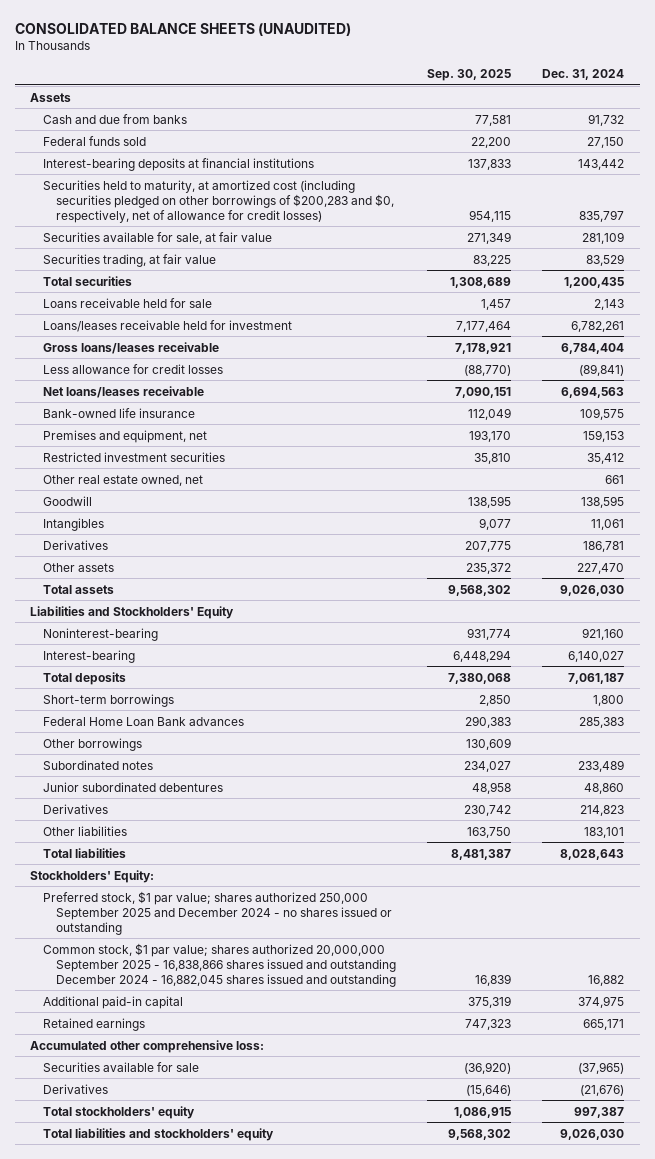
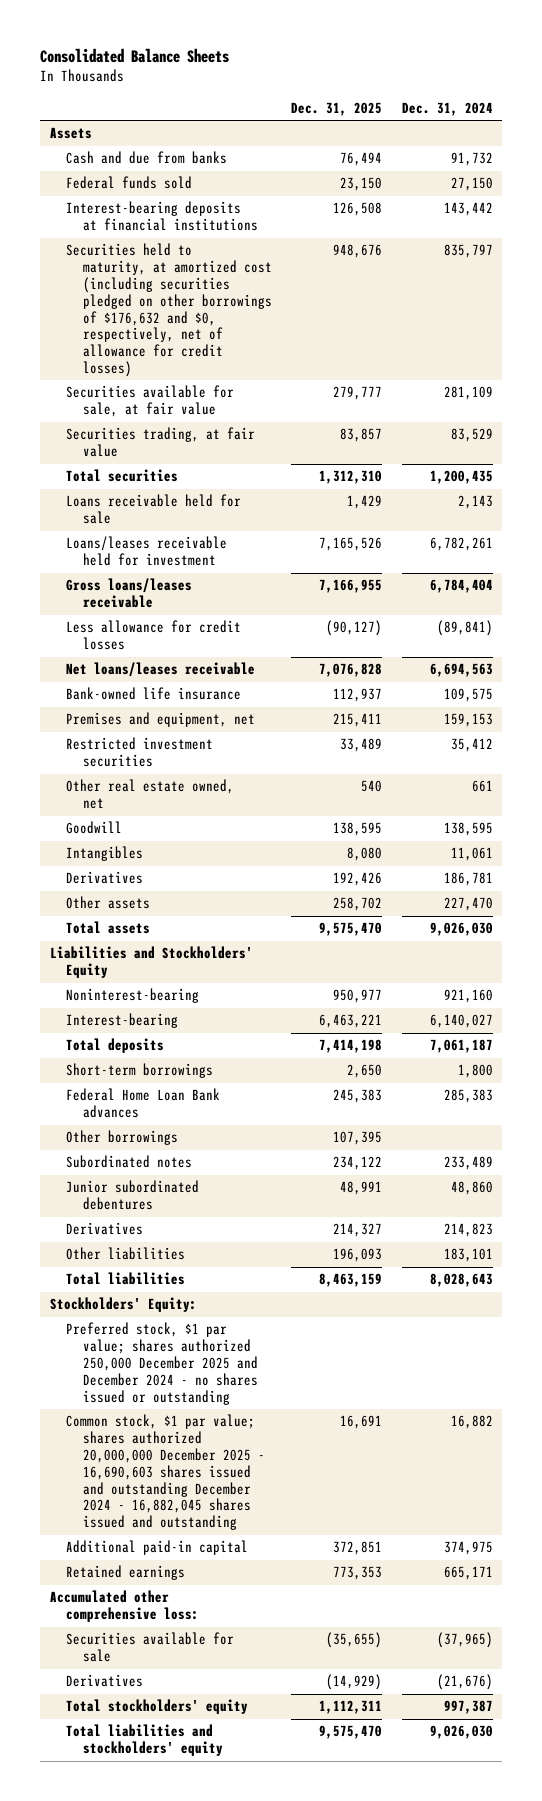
[14,22,351,36] CONSOLIDATED BALANCE SHEETS (UNAUDITED) -> [39,48,229,64] Consolidated Balance Sheets
[427,69,512,82] Sep. 30, 2025 -> none
none -> [291,101,383,116] Dec. 31, 2025
[43,179,395,223] Securities held to maturity, at amortized cost (including securities pledged on other borrowings of $200,283 and $0, respectively, net of allowance for credit losses) -> [66,243,272,378] Securities held to maturity, at amortized cost (including securities pledged on other borrowings of $176,632 and $0, respectively, net of allowance for credit losses)
[43,890,393,935] Preferred stock, $1 par value; shares authorized 250,000 September 2025 and December 2024 - no shares issued or outstanding -> [66,1322,258,1405] Preferred stock, $1 par value; shares authorized 250,000 December 2025 and December 2024 - no shares issued or outstanding
[43,942,397,987] Common stock, $1 par value; shares authorized 20,000,000 September 2025 - 16,838,866 shares issued and outstanding December 2024 - 16,882,045 shares issued and outstanding -> [66,1414,265,1531] Common stock, $1 par value; shares authorized 20,000,000 December 2025 - 16,690,603 shares issued and outstanding December 2024 - 16,882,045 shares issued and outstanding

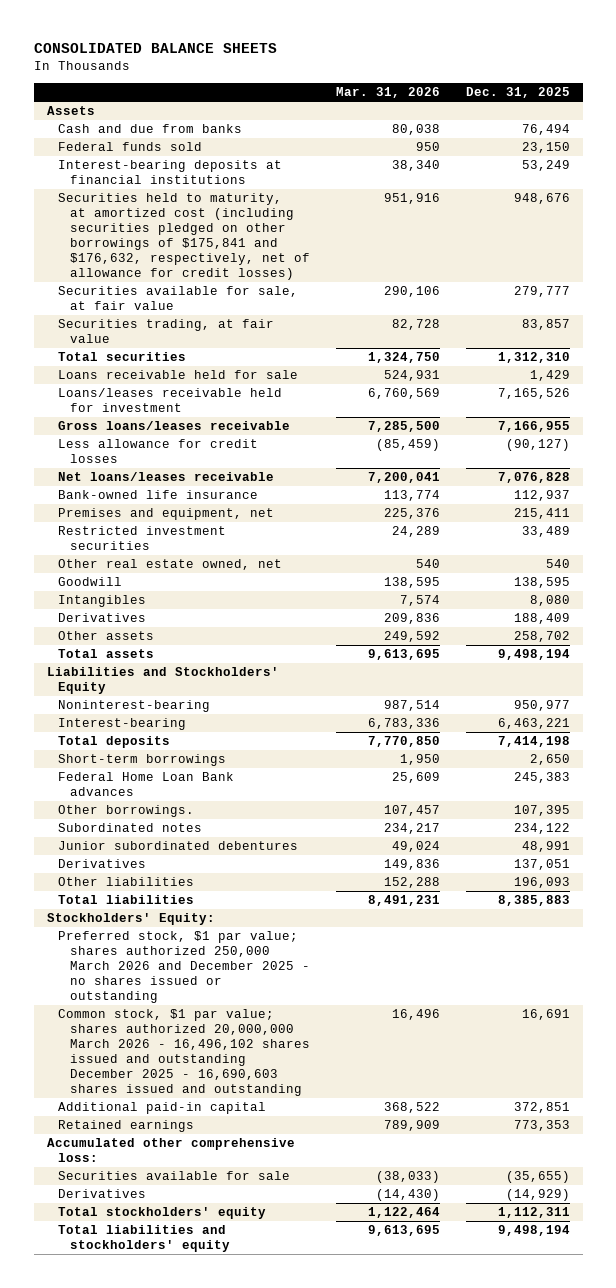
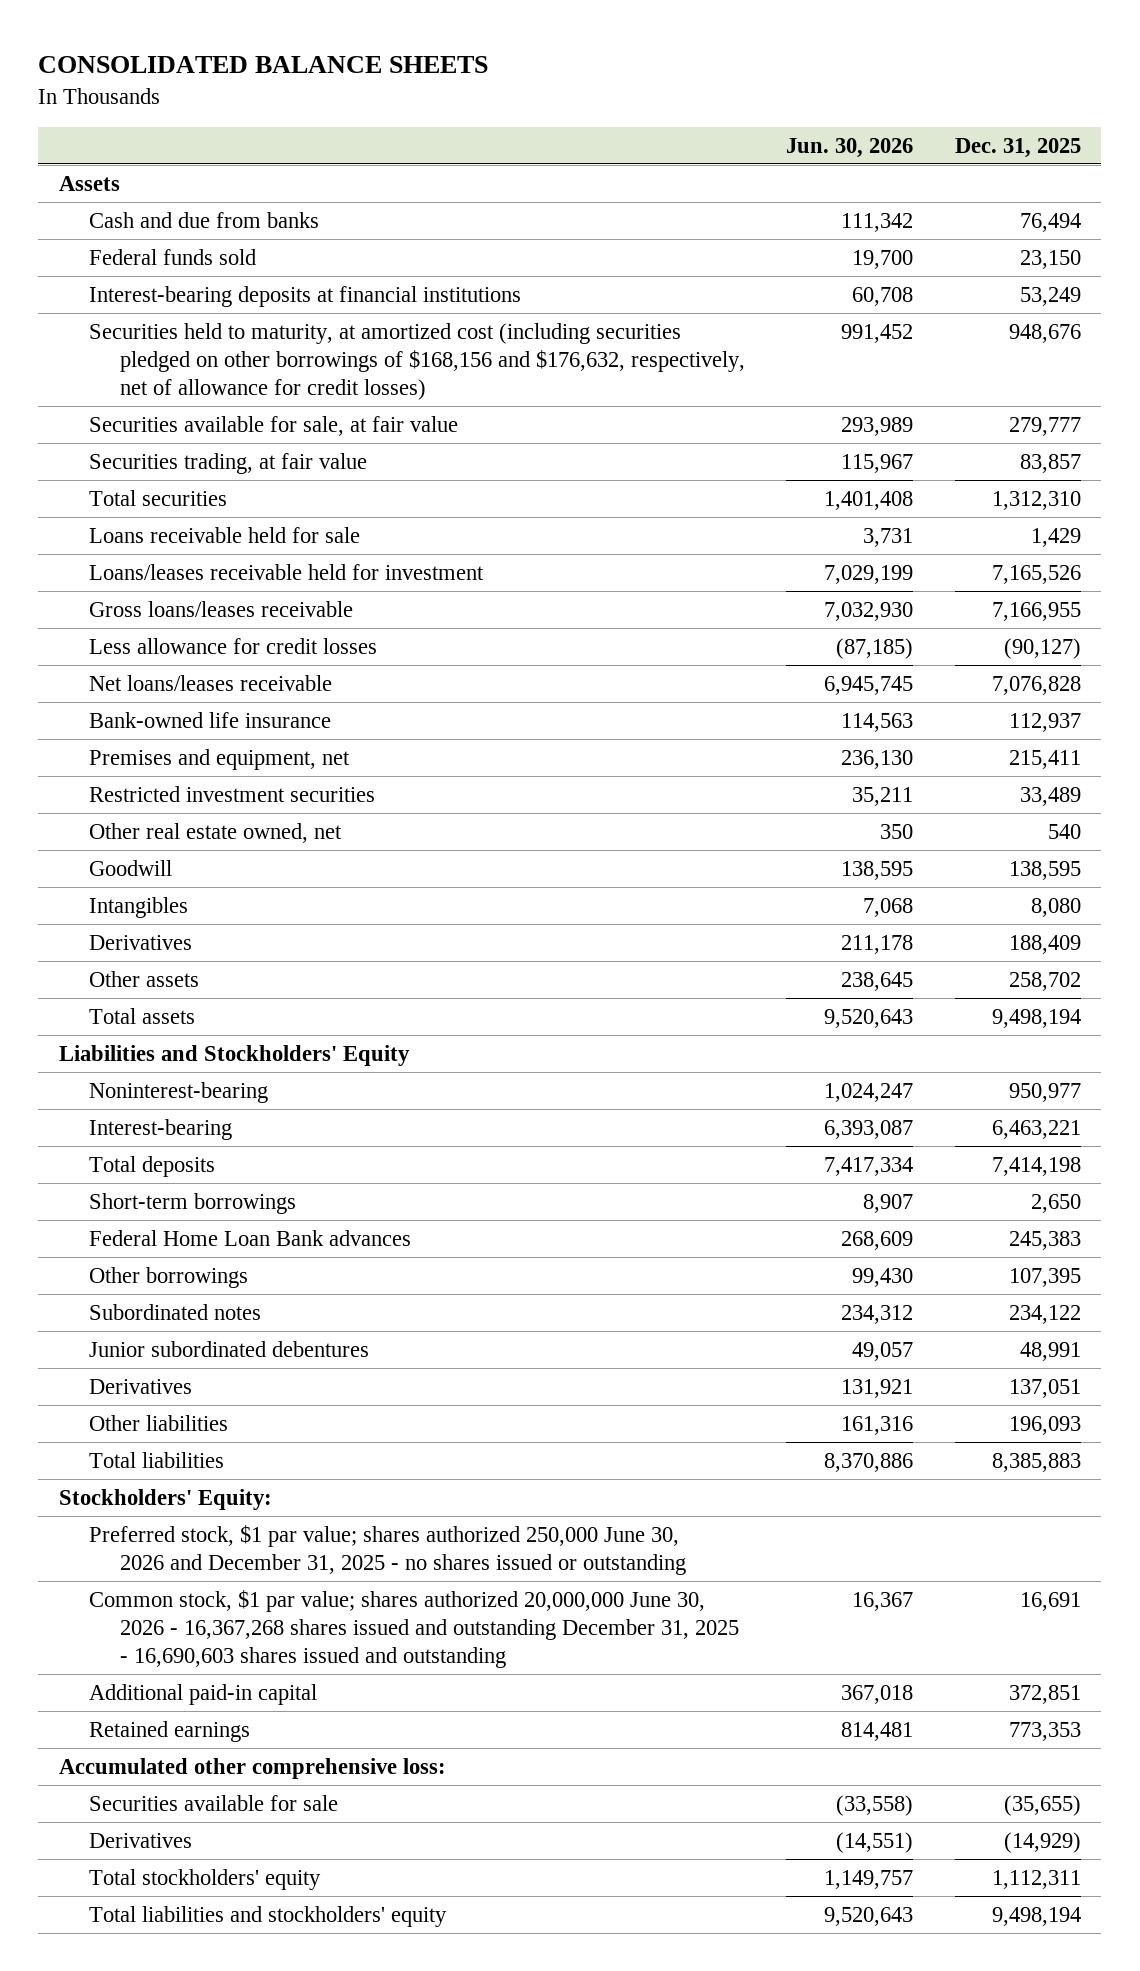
[335,87,440,99] Mar. 31, 2026 -> none
none -> [786,137,914,158] Jun. 30, 2026
[58,193,310,280] Securities held to maturity, at amortized cost (including securities pledged on other borrowings of $175,841 and $176,632, respectively, net of allowance for credit losses) -> [89,322,745,400] Securities held to maturity, at amortized cost (including securities pledged on other borrowings of $168,156 and $176,632, respectively, net of allowance for credit losses)
[58,805,195,818] Other borrowings. -> [89,1266,249,1288] Other borrowings
[58,931,310,1003] Preferred stock, $1 par value; shares authorized 250,000 March 2026 and December 2025 - no shares issued or outstanding -> [89,1524,686,1575] Preferred stock, $1 par value; shares authorized 250,000 June 30, 2026 and December 31, 2025 - no shares issued or outstanding
[58,1009,310,1096] Common stock, $1 par value; shares authorized 20,000,000 March 2026 - 16,496,102 shares issued and outstanding December 2025 - 16,690,603 shares issued and outstanding -> [89,1589,739,1668] Common stock, $1 par value; shares authorized 20,000,000 June 30, 2026 - 16,367,268 shares issued and outstanding December 31, 2025 - 16,690,603 shares issued and outstanding

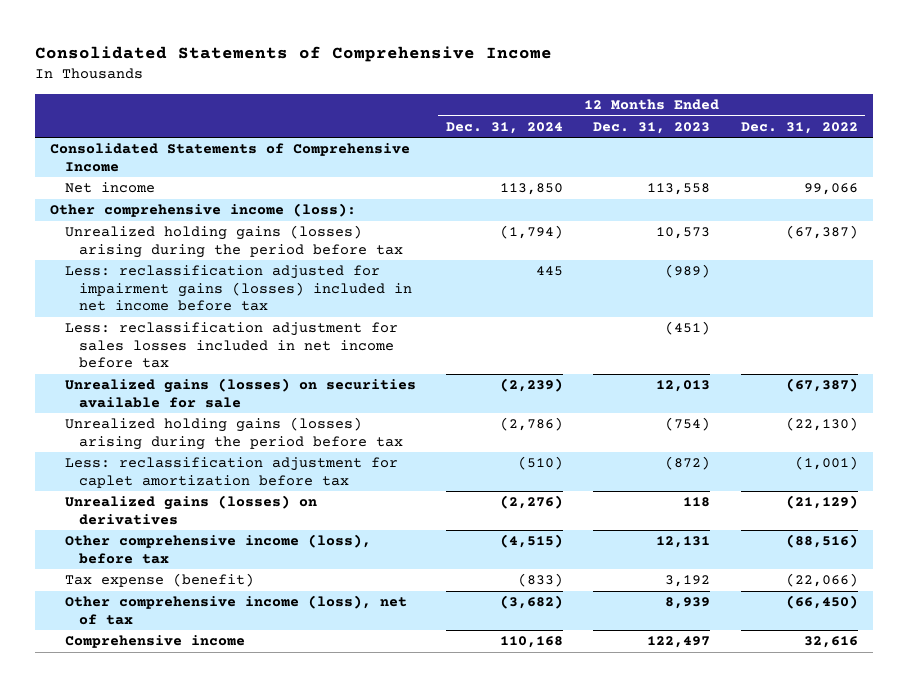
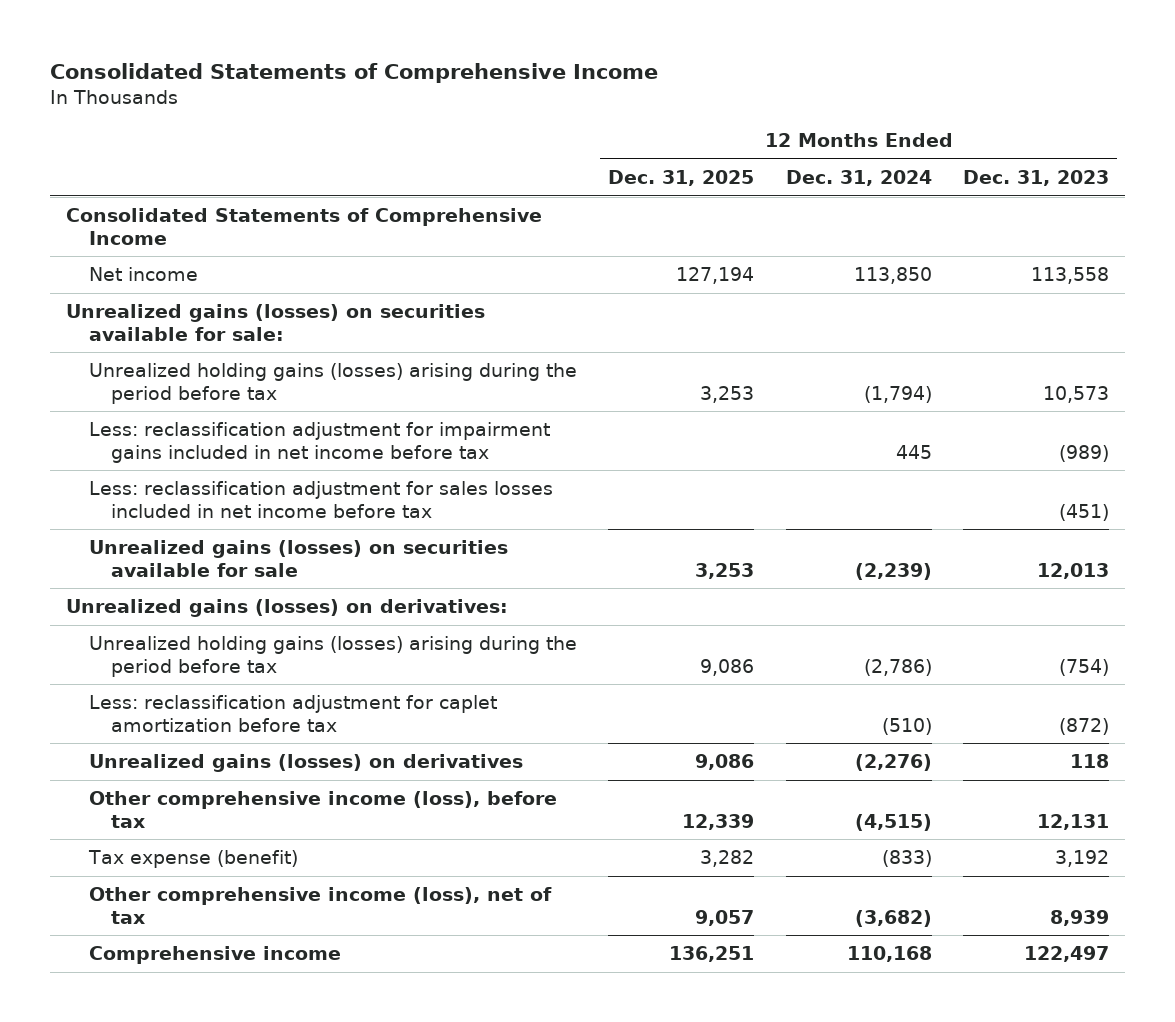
[740,121,858,134] Dec. 31, 2022 -> none
none -> [608,169,755,186] Dec. 31, 2025
[49,203,356,218] Other comprehensive income (loss): -> none
none -> [66,304,486,341] Unrealized gains (losses) on securities available for sale:
[64,265,413,312] Less: reclassification adjusted for impairment gains (losses) included in net income before tax -> [88,422,550,463] Less: reclassification adjustment for impairment gains included in net income before tax
none -> [66,599,509,618] Unrealized gains (losses) on derivatives:

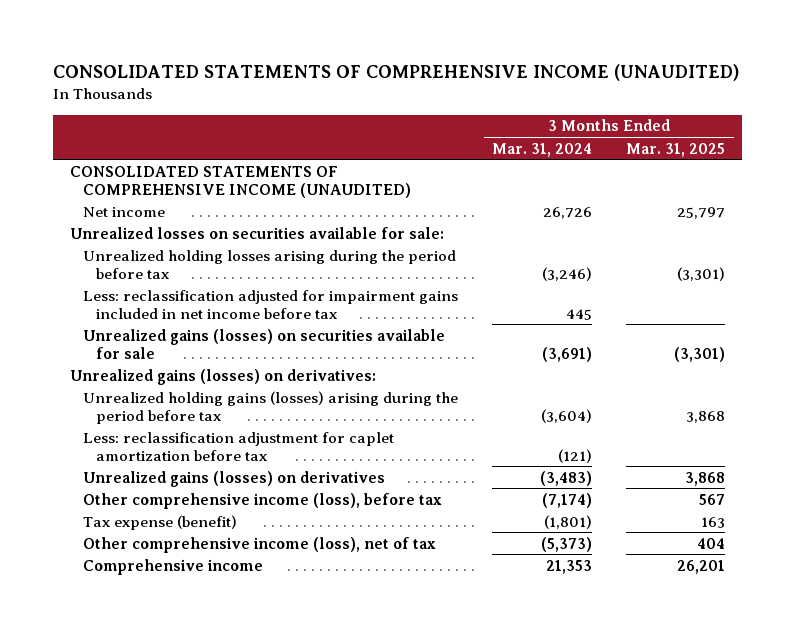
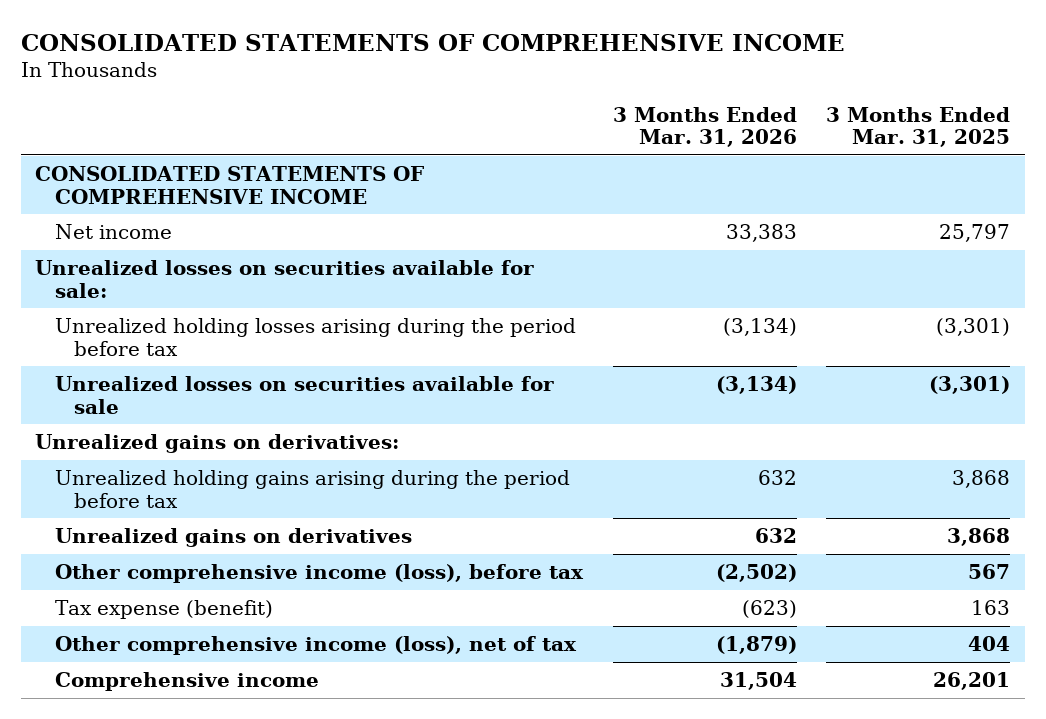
[53,63,740,81] CONSOLIDATED STATEMENTS OF COMPREHENSIVE INCOME (UNAUDITED) -> [20,33,845,51] CONSOLIDATED STATEMENTS OF COMPREHENSIVE INCOME
[492,142,593,157] Mar. 31, 2024 -> none
none -> [612,106,797,148] 3 Months Ended Mar. 31, 2026
[70,165,412,198] CONSOLIDATED STATEMENTS OF COMPREHENSIVE INCOME (UNAUDITED) -> [35,166,425,204] CONSOLIDATED STATEMENTS OF COMPREHENSIVE INCOME
[83,289,459,319] Less: reclassification adjusted for impairment gains included in net income before tax -> none
[83,431,395,461] Less: reclassification adjustment for caplet amortization before tax -> none
[83,328,446,359] Unrealized gains (losses) on securities available for sale -> [54,376,554,414] Unrealized losses on securities available for sale
[70,368,377,385] Unrealized gains (losses) on derivatives: -> [35,434,400,454] Unrealized gains on derivatives:
[83,390,459,424] Unrealized holding gains (losses) arising during the period before tax -> [54,470,570,508] Unrealized holding gains arising during the period before tax
[83,470,386,487] Unrealized gains (losses) on derivatives -> [54,528,412,548] Unrealized gains on derivatives

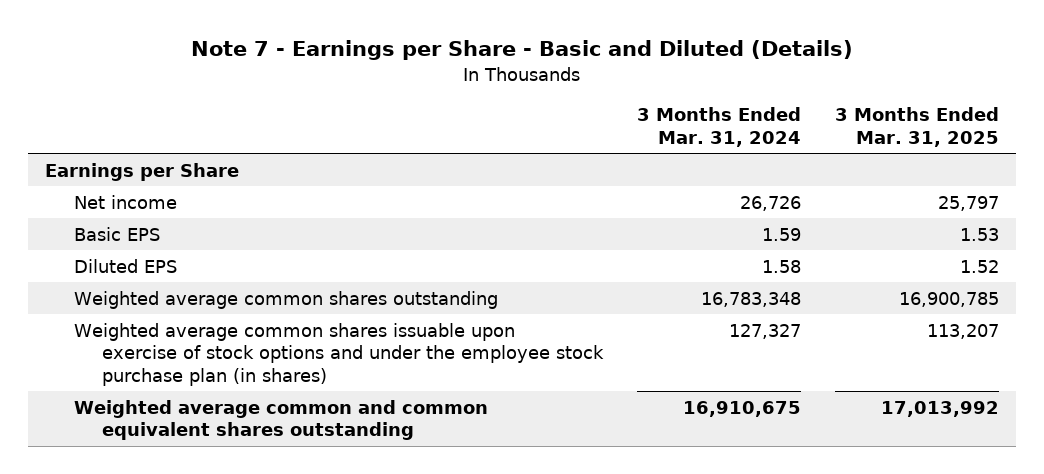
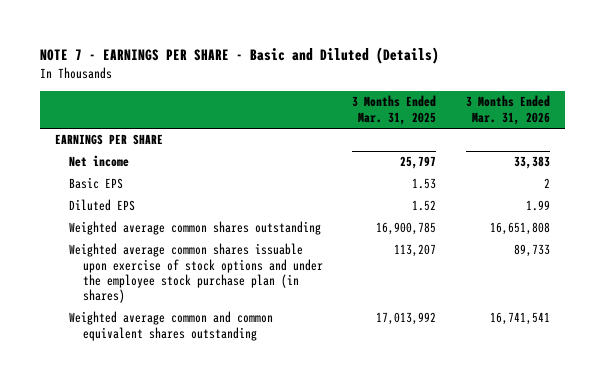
[191,40,854,61] Note 7 - Earnings per Share - Basic and Diluted (Details) -> [40,47,440,65] NOTE 7 - EARNINGS PER SHARE - Basic and Diluted (Details)
[637,107,802,148] 3 Months Ended Mar. 31, 2024 -> none
none -> [466,95,551,125] 3 Months Ended Mar. 31, 2026
[45,162,240,181] Earnings per Share -> [55,134,164,146] EARNINGS PER SHARE

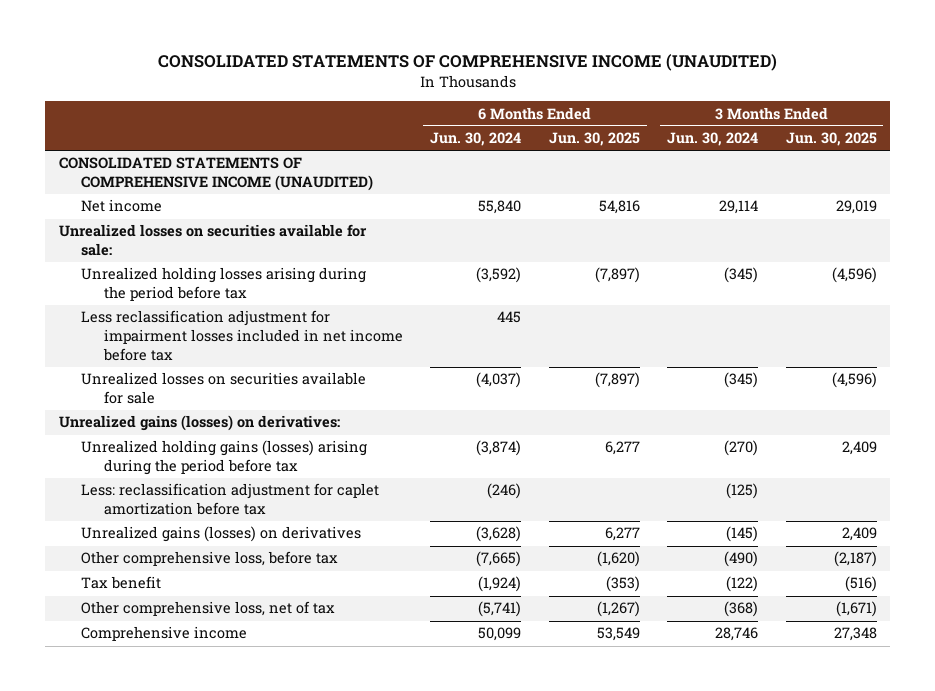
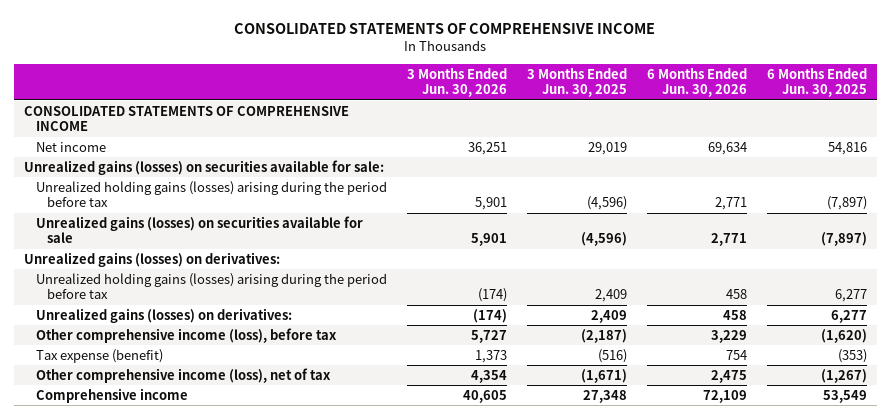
[157,54,777,72] CONSOLIDATED STATEMENTS OF COMPREHENSIVE INCOME (UNAUDITED) -> [234,22,656,34] CONSOLIDATED STATEMENTS OF COMPREHENSIVE INCOME
[430,132,522,147] Jun. 30, 2024 -> none
[667,132,759,147] Jun. 30, 2024 -> none
none -> [406,67,507,98] 3 Months Ended Jun. 30, 2026
none -> [646,67,747,98] 6 Months Ended Jun. 30, 2026
[58,157,374,192] CONSOLIDATED STATEMENTS OF COMPREHENSIVE INCOME (UNAUDITED) -> [23,105,349,132] CONSOLIDATED STATEMENTS OF COMPREHENSIVE INCOME
[81,310,403,361] Less reclassification adjustment for impairment losses included in net income before tax -> none
[58,224,367,257] Unrealized losses on securities available for sale: -> [23,159,384,175] Unrealized gains (losses) on securities available for sale:
[81,267,367,302] Unrealized holding losses arising during the period before tax -> [35,180,387,208] Unrealized holding gains (losses) arising during the period before tax
[81,372,367,405] Unrealized losses on securities available for sale -> [35,215,363,244] Unrealized gains (losses) on securities available for sale
[81,483,380,516] Less: reclassification adjustment for caplet amortization before tax -> none
[81,526,362,543] Unrealized gains (losses) on derivatives -> [35,307,292,323] Unrealized gains (losses) on derivatives:
[81,551,339,567] Other comprehensive loss, before tax -> [35,327,337,343] Other comprehensive income (loss), before tax
[81,576,162,590] Tax benefit -> [35,348,163,363] Tax expense (benefit)
[81,601,336,617] Other comprehensive loss, net of tax -> [35,367,331,383] Other comprehensive income (loss), net of tax

